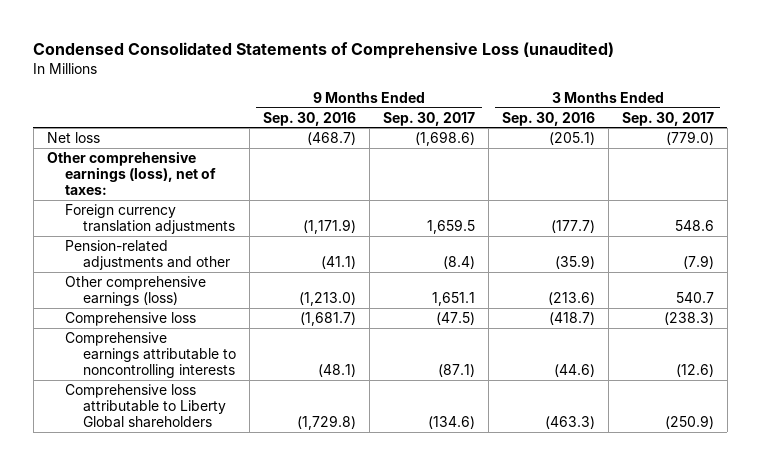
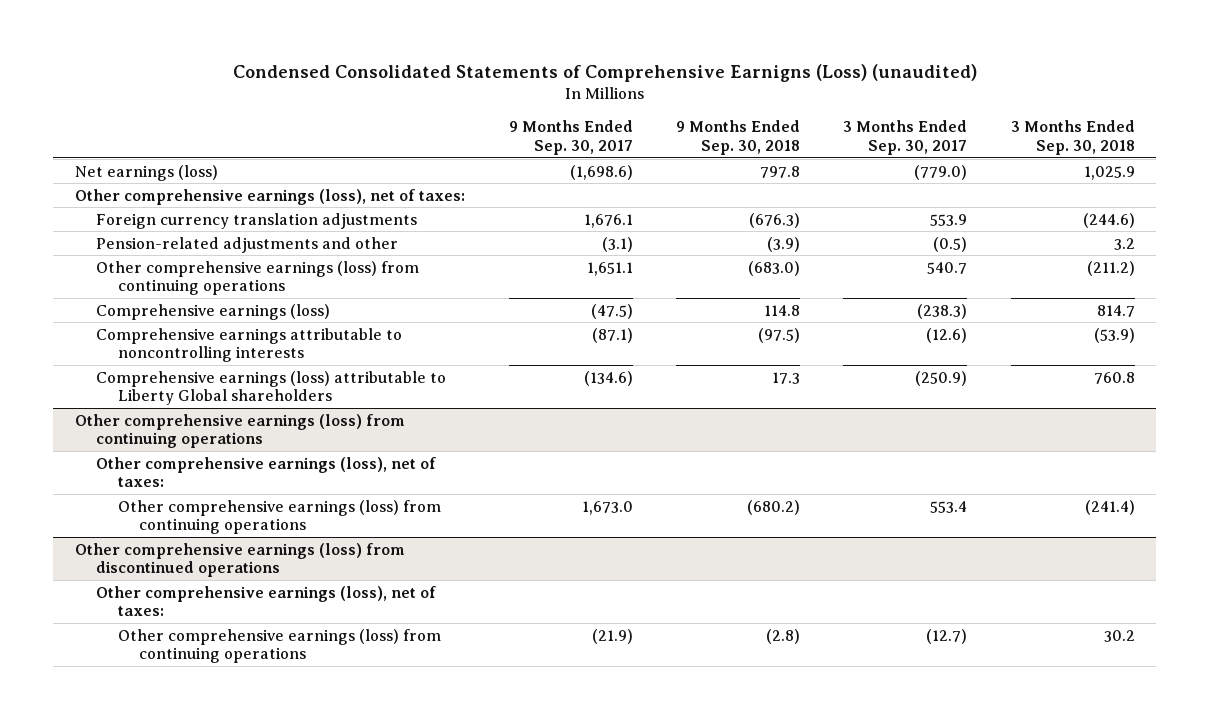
[33,41,615,59] Condensed Consolidated Statements of Comprehensive Loss (unaudited) -> [232,63,977,82] Condensed Consolidated Statements of Comprehensive Earnigns (Loss) (unaudited)
[263,111,357,126] Sep. 30, 2016 -> none
[501,111,595,126] Sep. 30, 2016 -> none
none -> [675,120,800,156] 9 Months Ended Sep. 30, 2018
none -> [1010,120,1135,156] 3 Months Ended Sep. 30, 2018
[46,132,100,144] Net loss -> [75,164,219,181] Net earnings (loss)
[426,219,475,235] 1,659.5 -> [583,213,633,228] 1,676.1
[674,220,714,232] 548.6 -> [930,213,968,226] 553.9
[442,256,475,270] (8.4) -> [601,236,633,252] (3.1)
[682,255,714,270] (7.9) -> [933,236,968,252] (0.5)
[64,276,206,307] Other comprehensive earnings (loss) -> [96,260,420,296] Other comprehensive earnings (loss) from continuing operations
[64,312,196,327] Comprehensive loss -> [96,303,331,320] Comprehensive earnings (loss)
[64,384,227,429] Comprehensive loss attributable to Liberty Global shareholders -> [96,370,447,406] Comprehensive earnings (loss) attributable to Liberty Global shareholders
none -> [75,413,406,449] Other comprehensive earnings (loss) from continuing operations
none -> [96,456,437,488] Other comprehensive earnings (loss), net of taxes:
none -> [117,499,441,535] Other comprehensive earnings (loss) from continuing operations
none -> [75,542,406,578] Other comprehensive earnings (loss) from discontinued operations
none -> [96,585,437,617] Other comprehensive earnings (loss), net of taxes:
none -> [117,628,441,664] Other comprehensive earnings (loss) from continuing operations

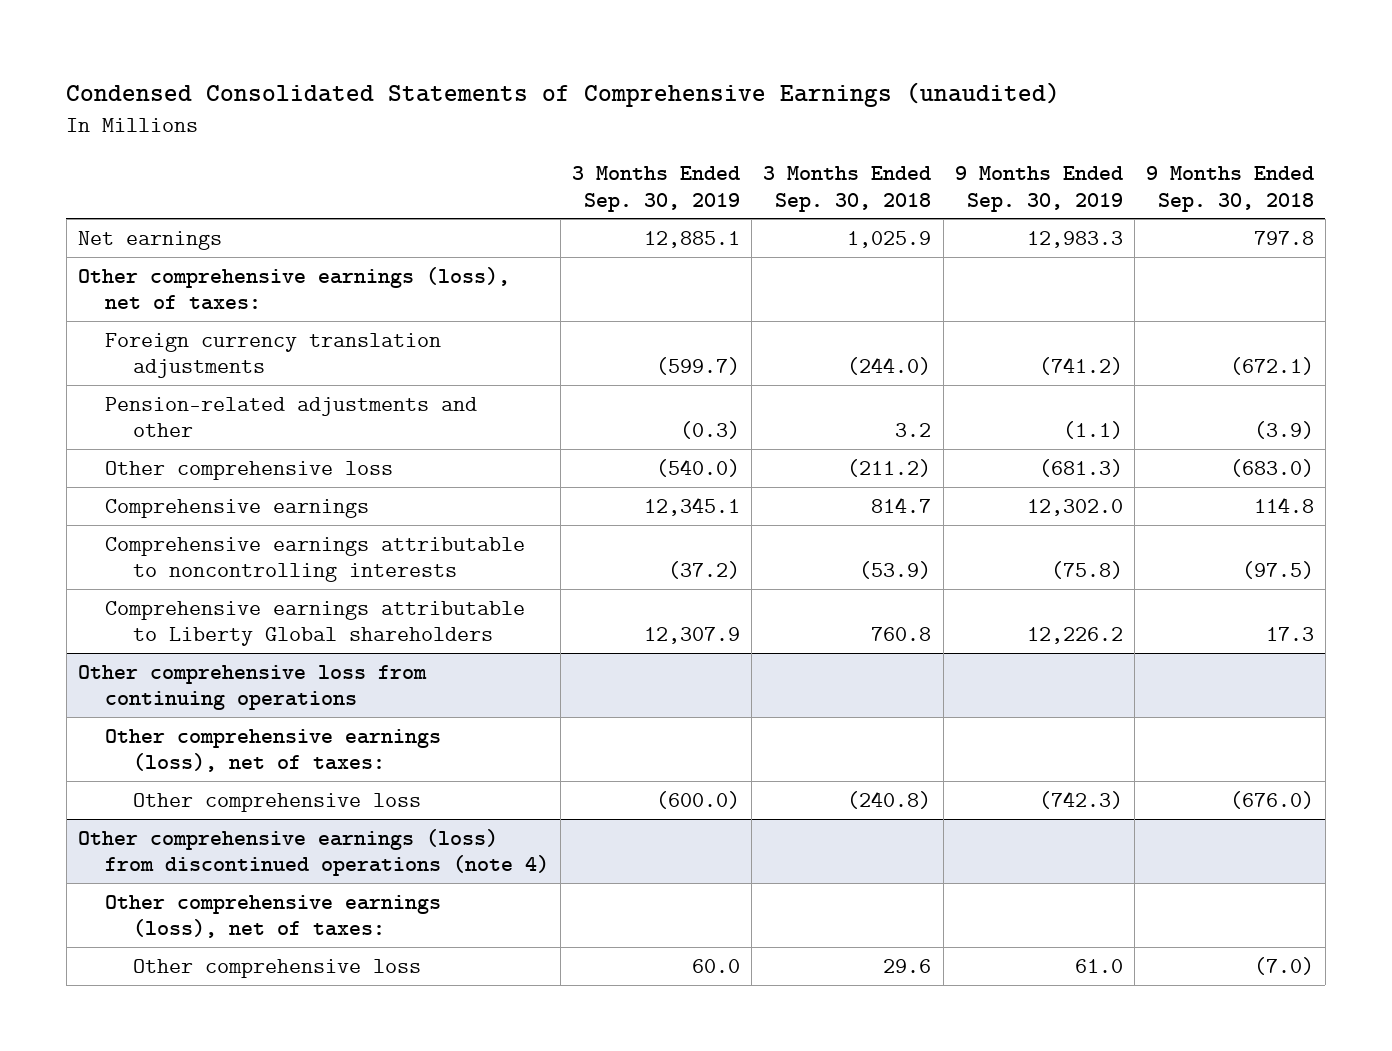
[232,63,977,82] Condensed Consolidated Statements of Comprehensive Earnigns (Loss) (unaudited) -> [66,82,1061,108] Condensed Consolidated Statements of Comprehensive Earnings (unaudited)
[508,120,633,156] 9 Months Ended Sep. 30, 2017 -> none
[843,120,968,156] 3 Months Ended Sep. 30, 2017 -> none
none -> [572,166,741,212] 3 Months Ended Sep. 30, 2019
none -> [954,166,1123,212] 9 Months Ended Sep. 30, 2019
[75,164,219,181] Net earnings (loss) -> [77,230,222,250] Net earnings
[748,212,800,228] (676.3) -> [1229,357,1314,376] (672.1)
[1082,212,1135,228] (244.6) -> [847,357,932,376] (244.0)
[96,260,420,296] Other comprehensive earnings (loss) from continuing operations -> [105,460,394,480] Other comprehensive loss
[96,303,331,320] Comprehensive earnings (loss) -> [105,498,370,518] Comprehensive earnings
[96,370,447,406] Comprehensive earnings (loss) attributable to Liberty Global shareholders -> [105,600,526,647] Comprehensive earnings attributable to Liberty Global shareholders
[75,413,406,449] Other comprehensive earnings (loss) from continuing operations -> [77,664,427,711] Other comprehensive loss from continuing operations
[117,499,441,535] Other comprehensive earnings (loss) from continuing operations -> [132,792,421,812] Other comprehensive loss
[746,499,800,515] (680.2) -> [1229,790,1314,809] (676.0)
[1084,499,1135,515] (241.4) -> [847,790,932,809] (240.8)
[75,542,406,578] Other comprehensive earnings (loss) from discontinued operations -> [77,828,550,877] Other comprehensive earnings (loss) from discontinued operations (note 4)
[117,628,441,664] Other comprehensive earnings (loss) from continuing operations -> [132,958,421,978] Other comprehensive loss
[765,628,800,644] (2.8) -> [1253,956,1314,975] (7.0)
[1103,629,1135,642] 30.2 -> [883,958,932,973] 29.6

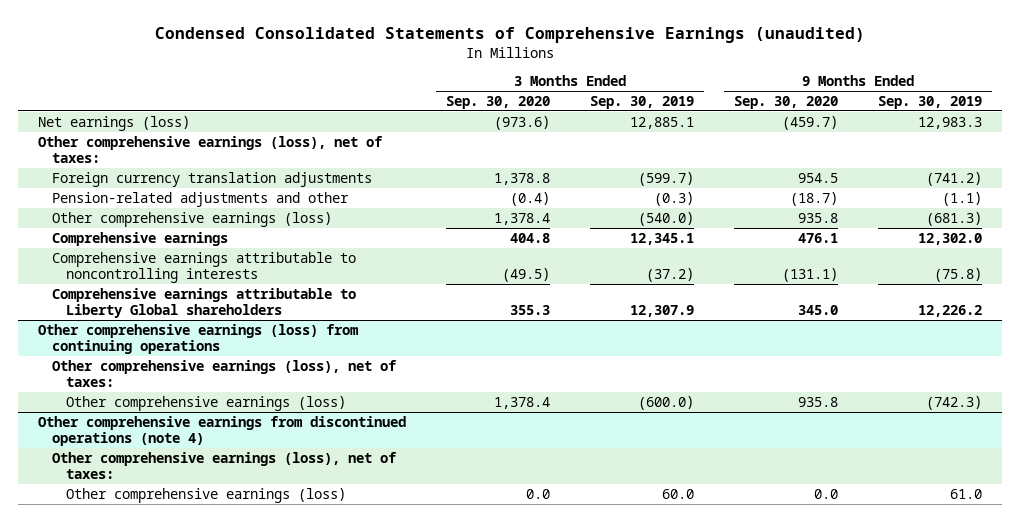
[763,166,932,212] 3 Months Ended Sep. 30, 2018 -> none
[1145,166,1314,212] 9 Months Ended Sep. 30, 2018 -> none
none -> [445,95,550,109] Sep. 30, 2020
none -> [734,95,839,109] Sep. 30, 2020
[77,230,222,250] Net earnings -> [37,115,190,131] Net earnings (loss)
[105,460,394,480] Other comprehensive loss -> [51,211,332,227] Other comprehensive earnings (loss)
[77,664,427,711] Other comprehensive loss from continuing operations -> [37,323,358,354] Other comprehensive earnings (loss) from continuing operations
[132,792,421,812] Other comprehensive loss -> [65,395,346,411] Other comprehensive earnings (loss)
[77,828,550,877] Other comprehensive earnings (loss) from discontinued operations (note 4) -> [37,415,406,446] Other comprehensive earnings from discontinued operations (note 4)
[132,958,421,978] Other comprehensive loss -> [65,487,346,503] Other comprehensive earnings (loss)

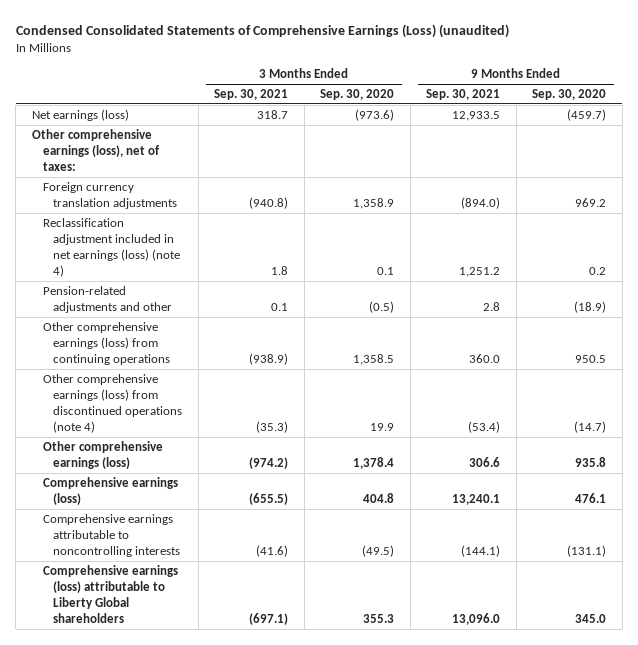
[155,27,866,44] Condensed Consolidated Statements of Comprehensive Earnings (unaudited) -> [15,23,509,38] Condensed Consolidated Statements of Comprehensive Earnings (Loss) (unaudited)
[590,95,695,109] Sep. 30, 2019 -> none
[878,95,983,109] Sep. 30, 2019 -> none
none -> [214,89,289,101] Sep. 30, 2021
none -> [426,89,501,101] Sep. 30, 2021
[493,172,550,185] 1,378.8 -> [353,198,395,210] 1,358.9
[798,172,839,183] 954.5 -> [575,198,607,208] 969.2
none -> [42,217,181,278] Reclassification adjustment included in net earnings (loss) (note 4)
[509,191,550,206] (0.4) -> [369,301,395,314] (0.5)
[790,191,839,206] (18.7) -> [574,301,607,314] (18.9)
none -> [42,321,171,366] Other comprehensive earnings (loss) from continuing operations
none -> [42,373,183,434] Other comprehensive earnings (loss) from discontinued operations (note 4)
[51,231,228,246] Comprehensive earnings -> [42,476,178,506] Comprehensive earnings (loss)
[37,323,358,354] Other comprehensive earnings (loss) from continuing operations -> none
[51,359,397,387] Other comprehensive earnings (loss), net of taxes: -> none
[65,395,346,411] Other comprehensive earnings (loss) -> none
[37,415,406,446] Other comprehensive earnings from discontinued operations (note 4) -> none
[51,451,397,479] Other comprehensive earnings (loss), net of taxes: -> none
[65,487,346,503] Other comprehensive earnings (loss) -> none
[51,287,356,318] Comprehensive earnings attributable to Liberty Global shareholders -> [42,564,178,624] Comprehensive earnings (loss) attributable to Liberty Global shareholders

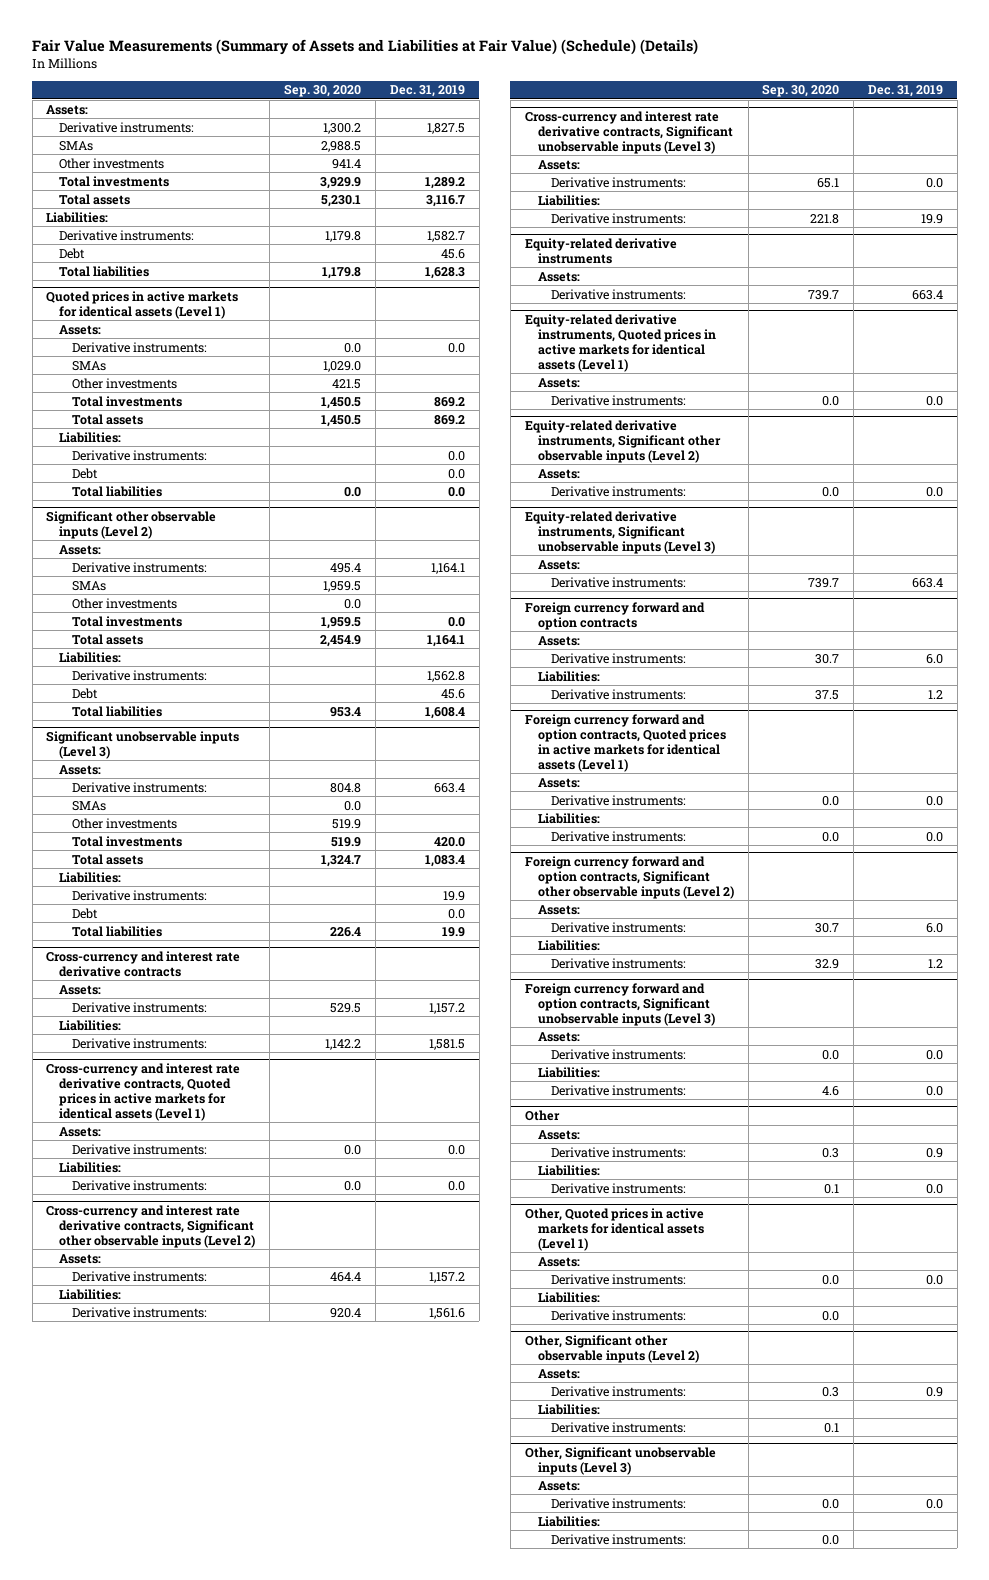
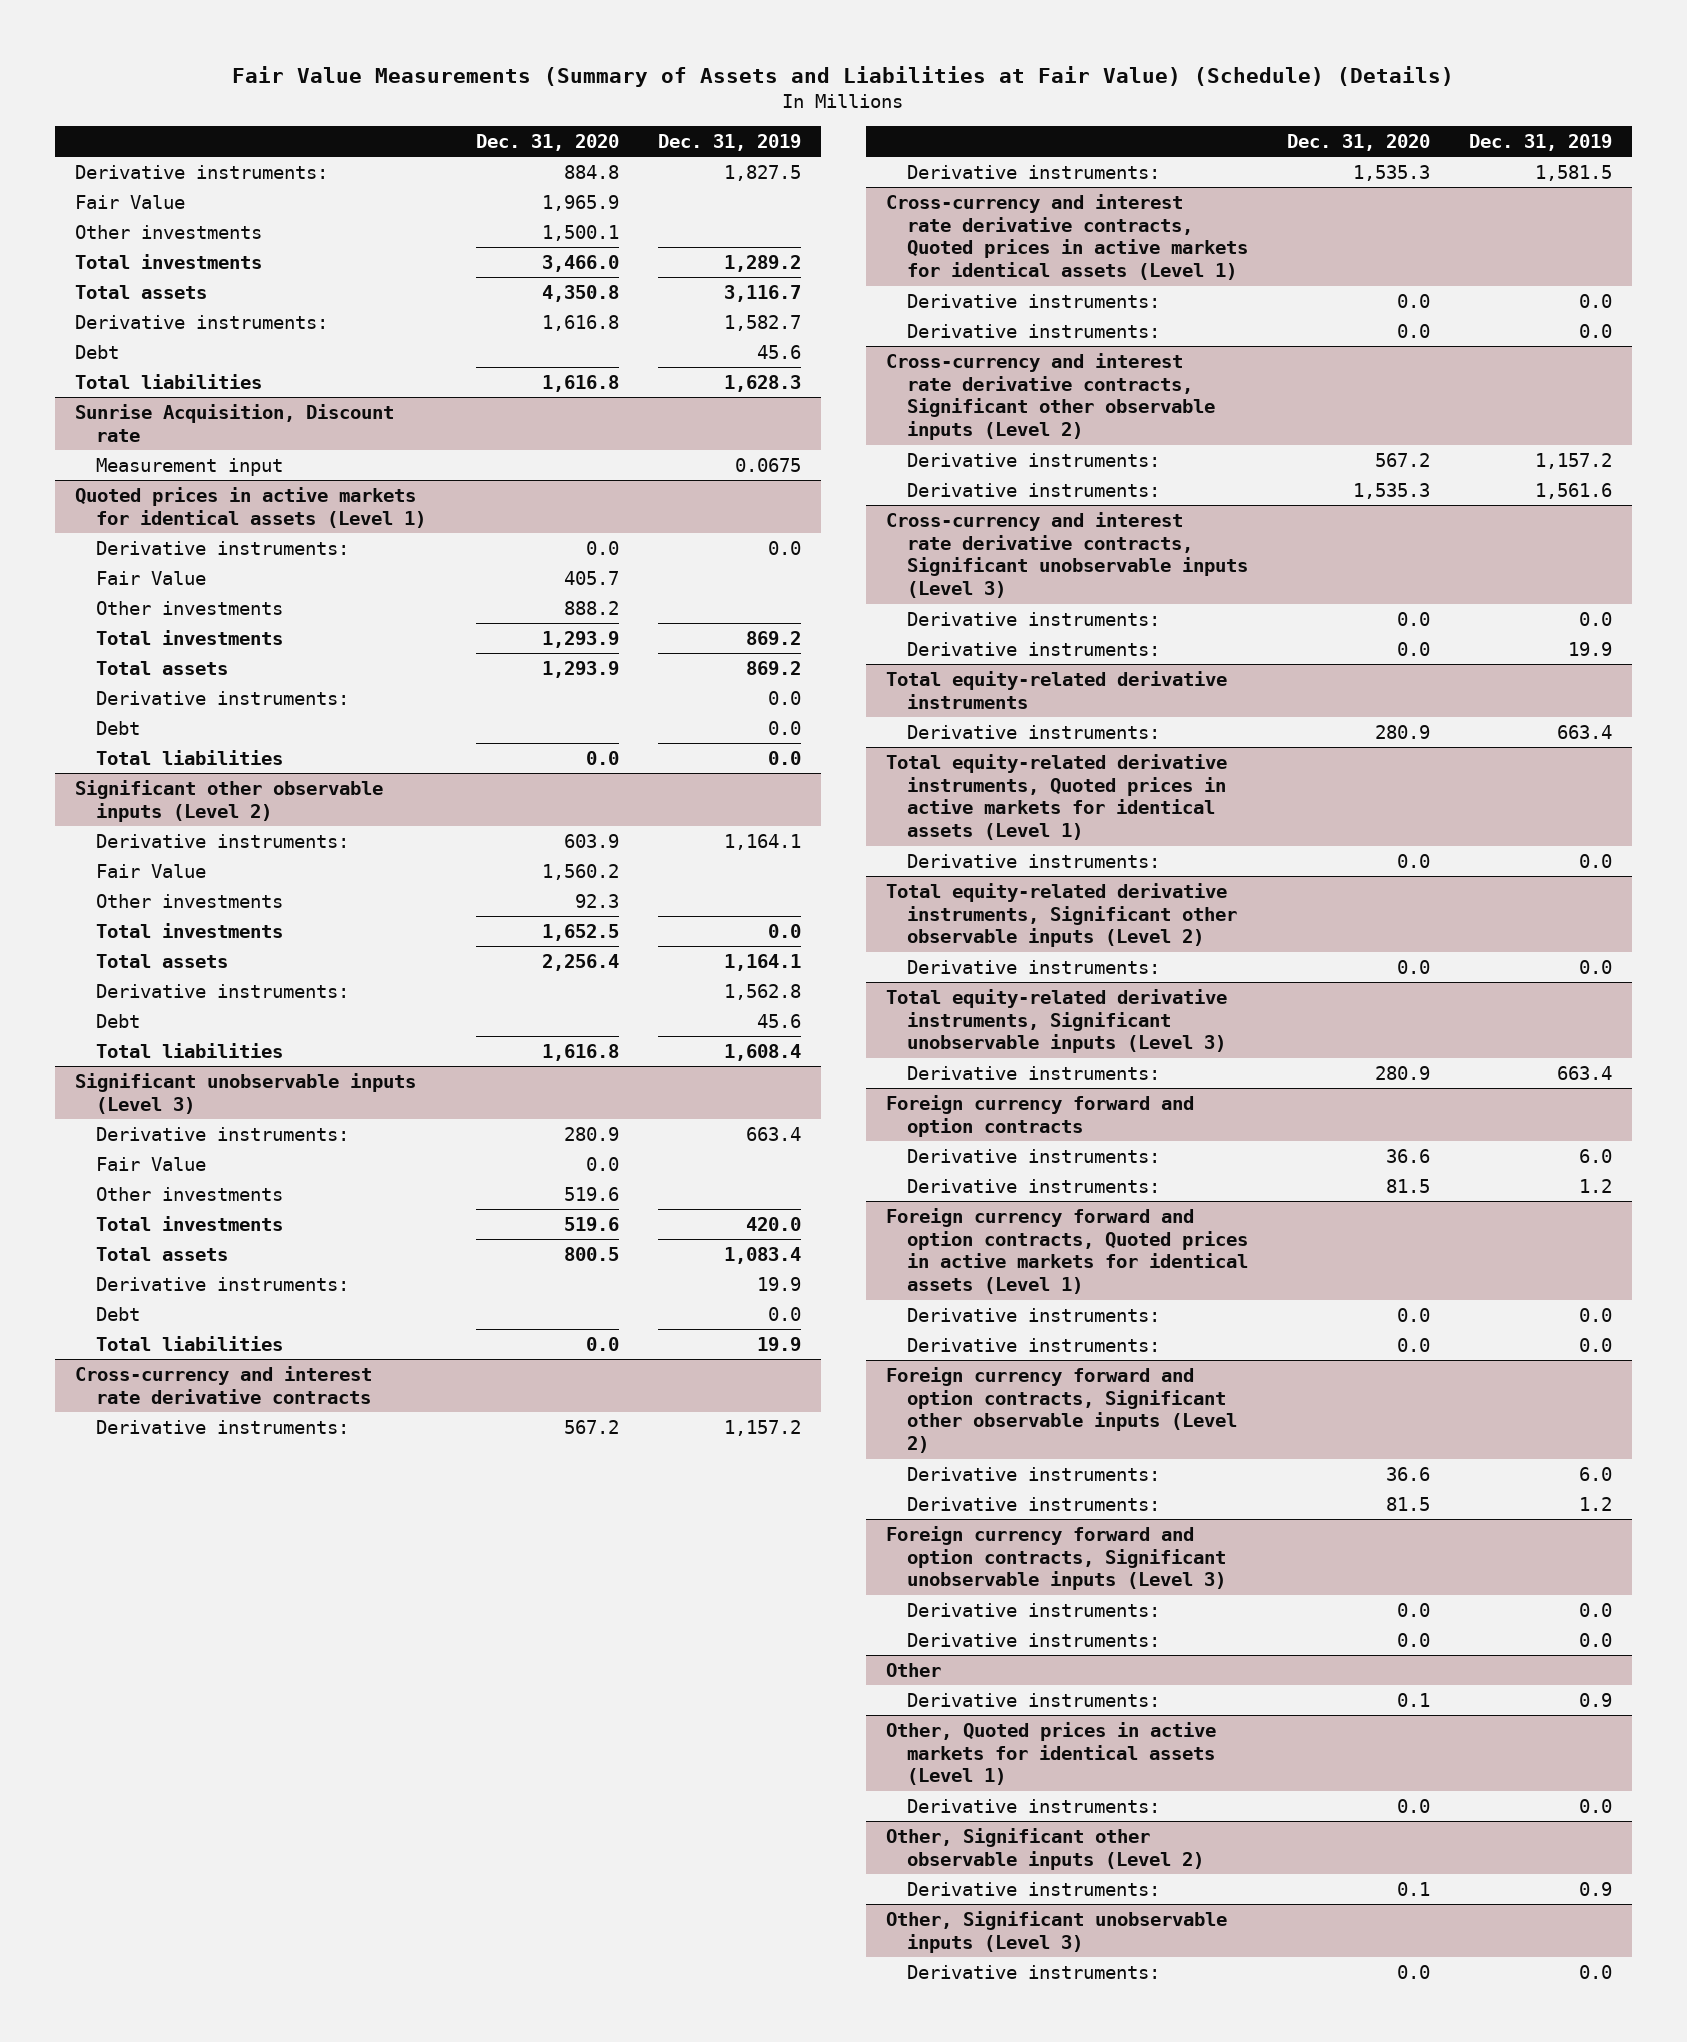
[284,84,362,98] Sep. 30, 2020 -> none
none -> [475,134,619,152] Dec. 31, 2020
[46,104,89,115] Assets: -> none
[59,140,94,151] SMAs -> [74,194,185,209] Fair Value
[46,211,109,223] Liabilities: -> none
none -> [74,403,394,442] Sunrise Acquisition, Discount rate
none -> [95,457,283,476] Measurement input
[59,324,102,335] Assets: -> none
[72,360,107,371] SMAs -> [95,570,206,585] Fair Value
[59,431,122,443] Liabilities: -> none
[59,544,102,555] Assets: -> none
[72,580,107,591] SMAs -> [95,863,206,878] Fair Value
[59,651,122,663] Liabilities: -> none
[59,764,102,775] Assets: -> none
[72,800,107,811] SMAs -> [95,1156,206,1171] Fair Value
[59,871,122,883] Liabilities: -> none
[59,984,102,995] Assets: -> none
[59,1019,122,1031] Liabilities: -> none
[59,1126,102,1137] Assets: -> none
[59,1161,122,1173] Liabilities: -> none
[59,1253,102,1264] Assets: -> none
[59,1288,122,1300] Liabilities: -> none
[537,159,580,170] Assets: -> none
[537,194,600,206] Liabilities: -> none
[537,271,580,282] Assets: -> none
[524,238,677,264] Equity-related derivative instruments -> [885,670,1227,709] Total equity-related derivative instruments
[537,377,580,388] Assets: -> none
[524,314,716,372] Equity-related derivative instruments, Quoted prices in active markets for identical assets (Level 1) -> [885,753,1227,841] Total equity-related derivative instruments, Quoted prices in active markets for identical assets (Level 1)
[537,468,580,479] Assets: -> none
[524,420,721,463] Equity-related derivative instruments, Significant other observable inputs (Level 2) -> [885,882,1237,948] Total equity-related derivative instruments, Significant other observable inputs (Level 2)
[537,559,580,570] Assets: -> none
[524,511,715,554] Equity-related derivative instruments, Significant unobservable inputs (Level 3) -> [885,988,1227,1054] Total equity-related derivative instruments, Significant unobservable inputs (Level 3)
[537,635,580,646] Assets: -> none
[537,670,600,682] Liabilities: -> none
[537,777,580,788] Assets: -> none
[537,812,600,824] Liabilities: -> none
[537,904,580,915] Assets: -> none
[537,939,600,951] Liabilities: -> none
[537,1031,580,1042] Assets: -> none
[537,1066,600,1078] Liabilities: -> none
[537,1129,580,1140] Assets: -> none
[537,1164,600,1176] Liabilities: -> none
[550,1182,686,1194] Derivative instruments: -> none
[537,1256,580,1267] Assets: -> none
[537,1291,600,1303] Liabilities: -> none
[550,1309,686,1321] Derivative instruments: -> none
[537,1368,580,1379] Assets: -> none
[537,1403,600,1415] Liabilities: -> none
[550,1421,686,1433] Derivative instruments: -> none
[537,1480,580,1491] Assets: -> none
[537,1515,600,1527] Liabilities: -> none
[550,1533,686,1545] Derivative instruments: -> none

